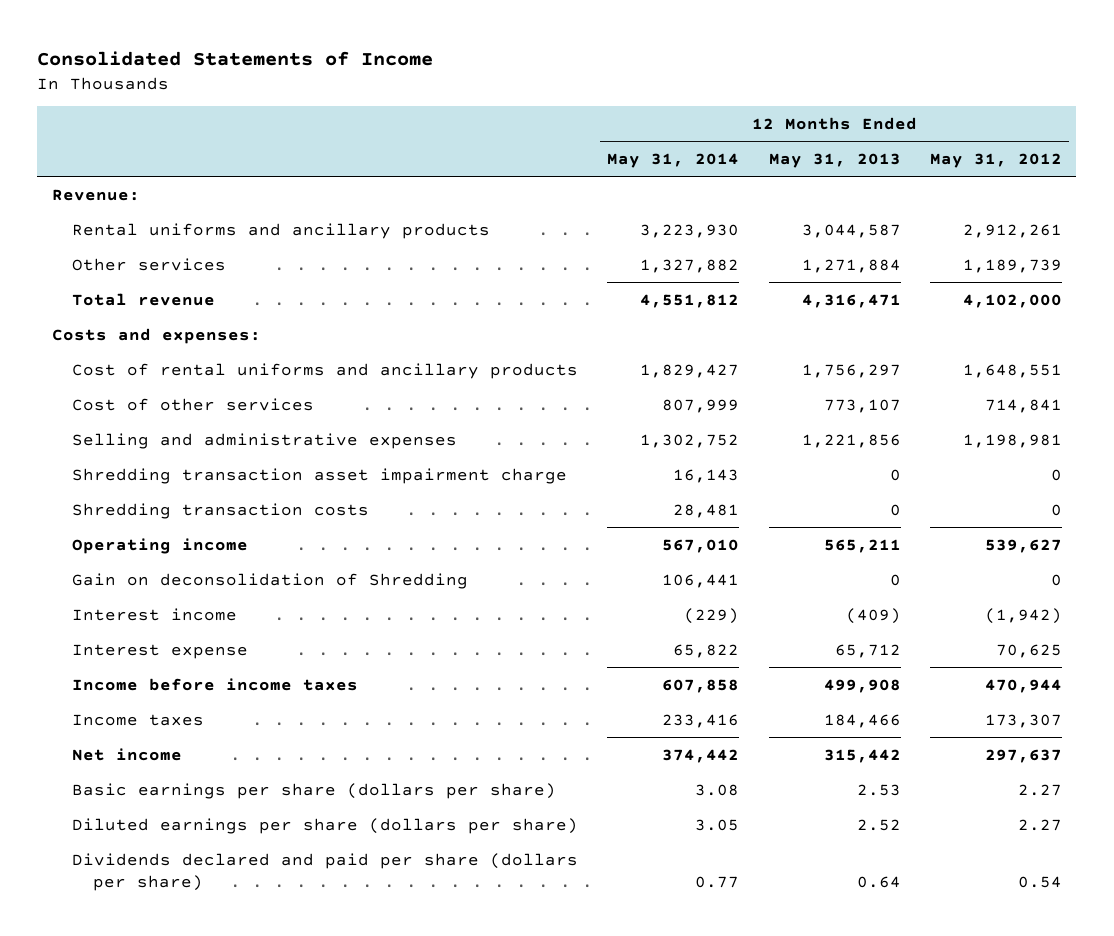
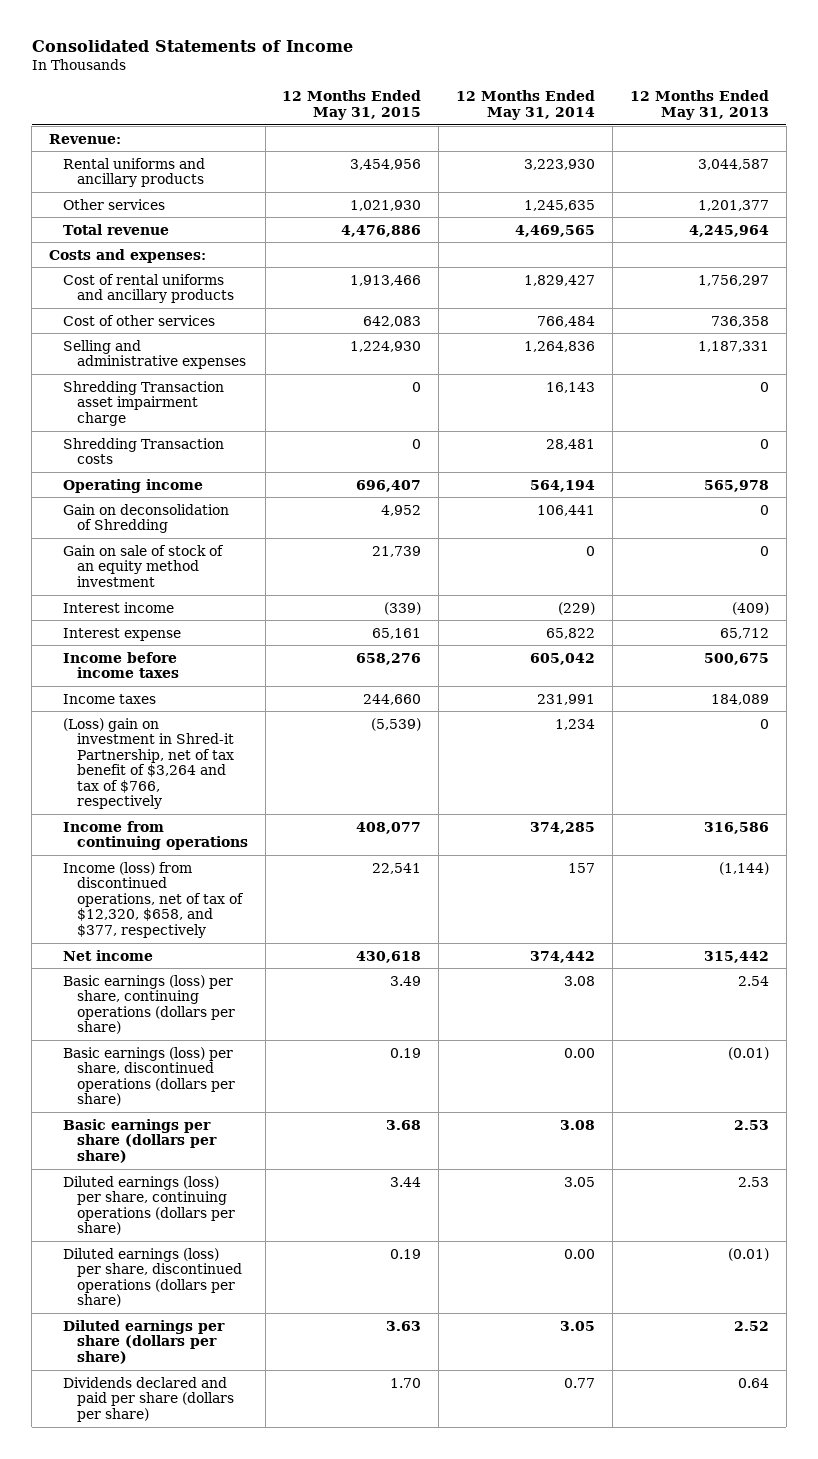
[929,153,1062,169] May 31, 2012 -> none
none -> [282,90,422,120] 12 Months Ended May 31, 2015
[640,258,740,273] 1,327,882 -> [524,199,596,211] 1,245,635
[801,258,901,273] 1,271,884 -> [697,199,769,211] 1,201,377
[640,293,740,308] 4,551,812 -> [515,224,596,237] 4,469,565
[801,293,901,308] 4,316,471 -> [688,224,769,237] 4,245,964
[662,398,740,413] 807,999 -> [537,315,596,327] 766,484
[823,398,901,413] 773,107 -> [710,315,769,327] 736,358
[640,433,740,448] 1,302,752 -> [524,340,596,352] 1,264,836
[801,433,901,448] 1,221,856 -> [697,340,769,352] 1,187,331
[72,467,568,484] Shredding transaction asset impairment charge -> [62,380,224,426] Shredding Transaction asset impairment charge
[72,502,370,519] Shredding transaction costs -> [62,437,224,465] Shredding Transaction costs
[662,538,740,553] 567,010 -> [530,479,596,492] 564,194
[823,538,901,553] 565,211 -> [703,479,769,492] 565,978
none -> [62,544,224,587] Gain on sale of stock of an equity method investment
[662,678,740,693] 607,858 -> [530,652,596,665] 605,042
[823,678,901,693] 499,908 -> [703,652,769,665] 500,675
[662,713,740,728] 233,416 -> [537,693,596,705] 231,991
[823,713,901,728] 184,466 -> [710,693,769,705] 184,089
none -> [62,717,234,810] (Loss) gain on investment in Shred-it Partnership, net of tax benefit of $3,264 and tax of $766, respectively
none -> [62,820,248,851] Income from continuing operations
none -> [62,861,244,938] Income (loss) from discontinued operations, net of tax of $12,320, $658, and $377, respectively
none -> [62,974,235,1035] Basic earnings (loss) per share, continuing operations (dollars per share)
none -> [62,1046,235,1107] Basic earnings (loss) per share, discontinued operations (dollars per share)
none -> [62,1175,235,1236] Diluted earnings (loss) per share, continuing operations (dollars per share)
none -> [62,1247,242,1308] Diluted earnings (loss) per share, discontinued operations (dollars per share)

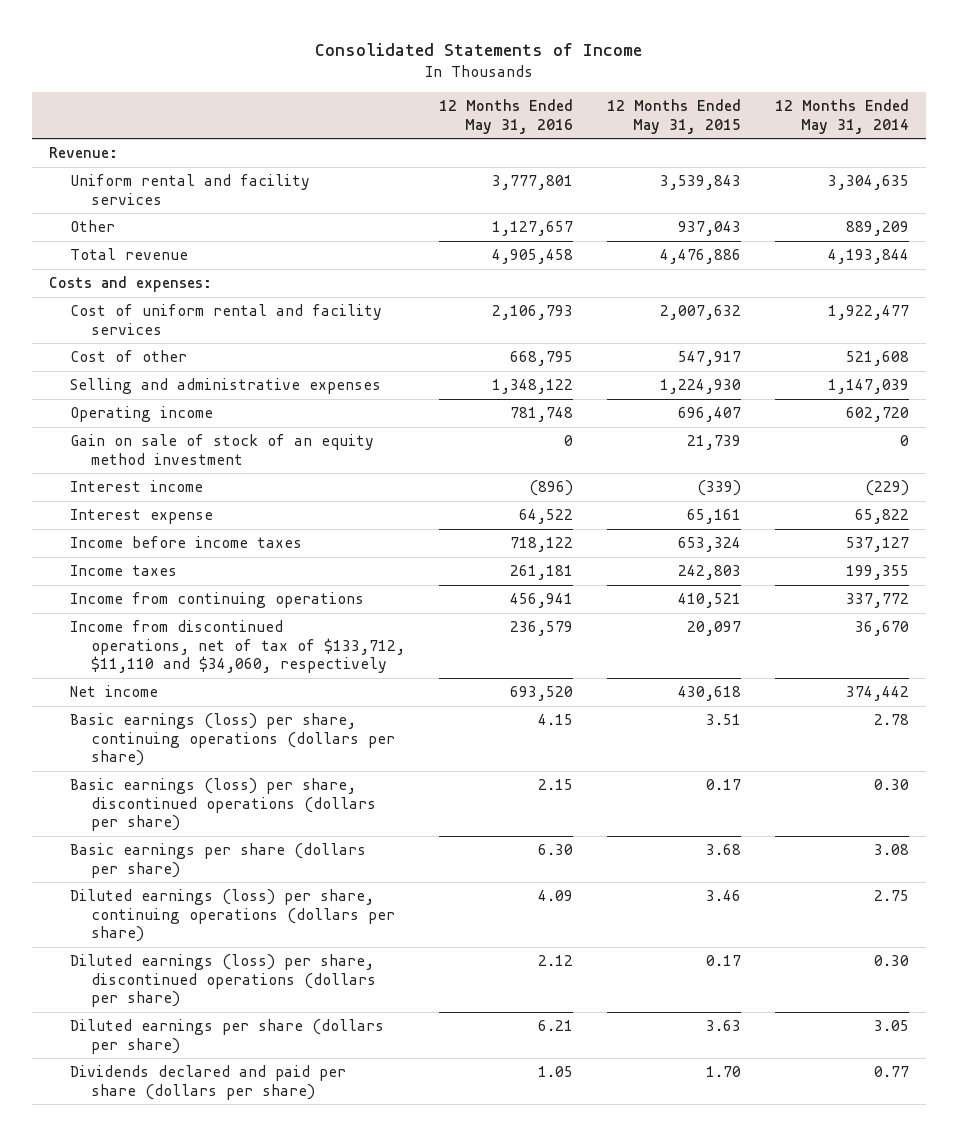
[629,90,769,120] 12 Months Ended May 31, 2013 -> none
none -> [439,99,574,134] 12 Months Ended May 31, 2016
[62,157,205,188] Rental uniforms and ancillary products -> [70,174,311,205] Uniform rental and facility services
[350,158,422,170] 3,454,956 -> [660,175,742,191] 3,539,843
[524,158,596,170] 3,223,930 -> [828,175,910,191] 3,304,635
[62,198,165,210] Other services -> [70,220,116,233] Other
[350,199,422,211] 1,021,930 -> [678,221,742,237] 937,043
[524,199,596,211] 1,245,635 -> [846,221,910,237] 889,209
[515,224,596,237] 4,469,565 -> [828,249,910,265] 4,193,844
[62,380,224,426] Shredding Transaction asset impairment charge -> none
[62,437,224,465] Shredding Transaction costs -> none
[62,503,229,534] Gain on deconsolidation of Shredding -> none
[62,273,234,304] Cost of rental uniforms and ancillary products -> [70,304,383,335] Cost of uniform rental and facility services
[350,274,422,286] 1,913,466 -> [660,305,742,321] 2,007,632
[524,274,596,286] 1,829,427 -> [828,305,910,321] 1,922,477
[62,314,215,326] Cost of other services -> [70,350,188,363] Cost of other
[363,315,422,327] 642,083 -> [678,351,742,367] 547,917
[537,315,596,327] 766,484 -> [846,351,910,367] 521,608
[524,340,596,352] 1,264,836 -> [828,379,910,395] 1,147,039
[530,479,596,492] 564,194 -> [846,407,910,423] 602,720
[62,717,234,810] (Loss) gain on investment in Shred-it Partnership, net of tax benefit of $3,264 and tax of $766, respectively -> none
[356,652,422,665] 658,276 -> [678,537,742,553] 653,324
[530,652,596,665] 605,042 -> [846,537,910,553] 537,127
[363,693,422,705] 244,660 -> [678,565,742,581] 242,803
[537,693,596,705] 231,991 -> [846,565,910,581] 199,355
[356,821,422,834] 408,077 -> [678,593,742,609] 410,521
[530,821,596,834] 374,285 -> [846,593,910,609] 337,772
[62,861,244,938] Income (loss) from discontinued operations, net of tax of $12,320, $658, and $377, respectively -> [70,620,406,674] Income from discontinued operations, net of tax of $133,712, $11,110 and $34,060, respectively
[372,862,422,874] 22,541 -> [687,621,742,637] 20,097
[568,862,596,873] 157 -> [855,621,910,637] 36,670
[390,975,422,986] 3.49 -> [706,714,742,726] 3.51
[564,975,596,986] 3.08 -> [874,714,910,726] 2.78
[390,1047,422,1058] 0.19 -> [706,779,742,791] 0.17
[564,1047,596,1058] 0.00 -> [874,779,910,791] 0.30
[390,1176,422,1187] 3.44 -> [706,890,742,902] 3.46
[564,1176,596,1187] 3.05 -> [874,890,910,902] 2.75
[390,1248,422,1259] 0.19 -> [706,955,742,967] 0.17
[564,1248,596,1259] 0.00 -> [874,955,910,967] 0.30

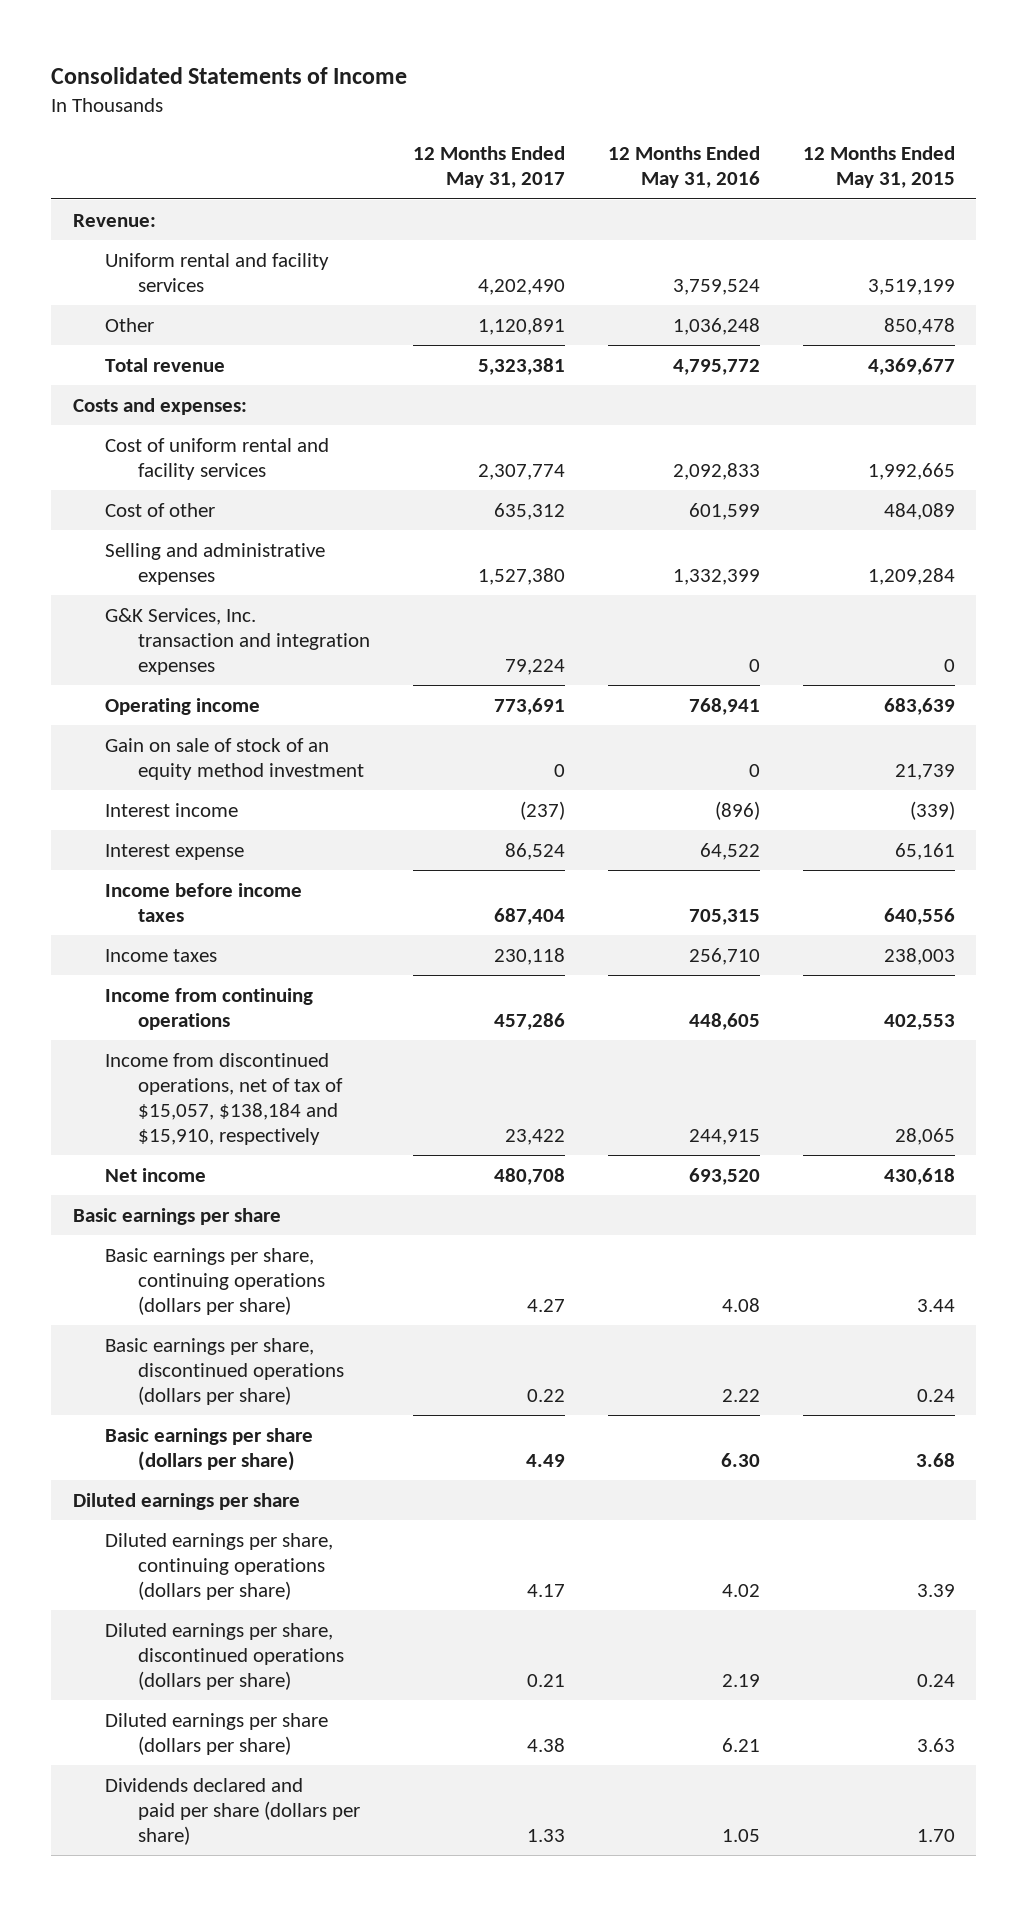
[775,99,910,134] 12 Months Ended May 31, 2014 -> none
none -> [412,146,565,189] 12 Months Ended May 31, 2017
[492,175,574,191] 3,777,801 -> [672,278,760,295] 3,759,524
[660,175,742,191] 3,539,843 -> [867,278,955,295] 3,519,199
[492,221,574,237] 1,127,657 -> [672,317,760,335] 1,036,248
[678,221,742,237] 937,043 -> [883,317,955,335] 850,478
[492,249,574,265] 4,905,458 -> [672,358,760,375] 4,795,772
[660,249,742,265] 4,476,886 -> [867,357,955,375] 4,369,677
[492,305,574,321] 2,106,793 -> [672,462,760,480] 2,092,833
[660,305,742,321] 2,007,632 -> [867,462,955,480] 1,992,665
[510,351,574,367] 668,795 -> [688,502,760,520] 601,599
[678,351,742,367] 547,917 -> [883,502,955,520] 484,089
[492,379,574,395] 1,348,122 -> [672,568,760,585] 1,332,399
[660,379,742,395] 1,224,930 -> [867,567,955,585] 1,209,284
none -> [105,607,370,675] G&K Services, Inc. transaction and integration expenses
[510,407,574,423] 781,748 -> [688,697,760,715] 768,941
[678,407,742,423] 696,407 -> [883,697,955,715] 683,639
[510,537,574,553] 718,122 -> [688,908,760,925] 705,315
[678,537,742,553] 653,324 -> [883,907,955,925] 640,556
[510,565,574,581] 261,181 -> [688,947,760,965] 256,710
[678,565,742,581] 242,803 -> [883,947,955,965] 238,003
[510,593,574,609] 456,941 -> [688,1012,760,1030] 448,605
[678,593,742,609] 410,521 -> [883,1013,955,1030] 402,553
[70,620,406,674] Income from discontinued operations, net of tax of $133,712, $11,110 and $34,060, respectively -> [105,1052,343,1145] Income from discontinued operations, net of tax of $15,057, $138,184 and $15,910, respectively
[510,621,574,637] 236,579 -> [688,1128,760,1145] 244,915
[687,621,742,637] 20,097 -> [894,1127,955,1145] 28,065
none -> [72,1207,281,1225] Basic earnings per share
[70,713,396,767] Basic earnings (loss) per share, continuing operations (dollars per share) -> [105,1247,325,1315] Basic earnings per share, continuing operations (dollars per share)
[538,714,574,726] 4.15 -> [721,1297,760,1312] 4.08
[706,714,742,726] 3.51 -> [916,1298,955,1312] 3.44
[70,778,377,832] Basic earnings (loss) per share, discontinued operations (dollars per share) -> [105,1337,344,1405] Basic earnings per share, discontinued operations (dollars per share)
[538,779,574,791] 2.15 -> [721,1388,760,1402] 2.22
[706,779,742,791] 0.17 -> [916,1388,955,1402] 0.24
none -> [72,1492,300,1510] Diluted earnings per share
[70,889,396,943] Diluted earnings (loss) per share, continuing operations (dollars per share) -> [105,1532,334,1600] Diluted earnings per share, continuing operations (dollars per share)
[538,890,574,902] 4.09 -> [721,1583,760,1597] 4.02
[706,890,742,902] 3.46 -> [916,1583,955,1597] 3.39
[70,954,377,1008] Diluted earnings (loss) per share, discontinued operations (dollars per share) -> [105,1622,344,1690] Diluted earnings per share, discontinued operations (dollars per share)
[538,955,574,967] 2.12 -> [721,1673,760,1687] 2.19
[706,955,742,967] 0.17 -> [916,1673,955,1687] 0.24

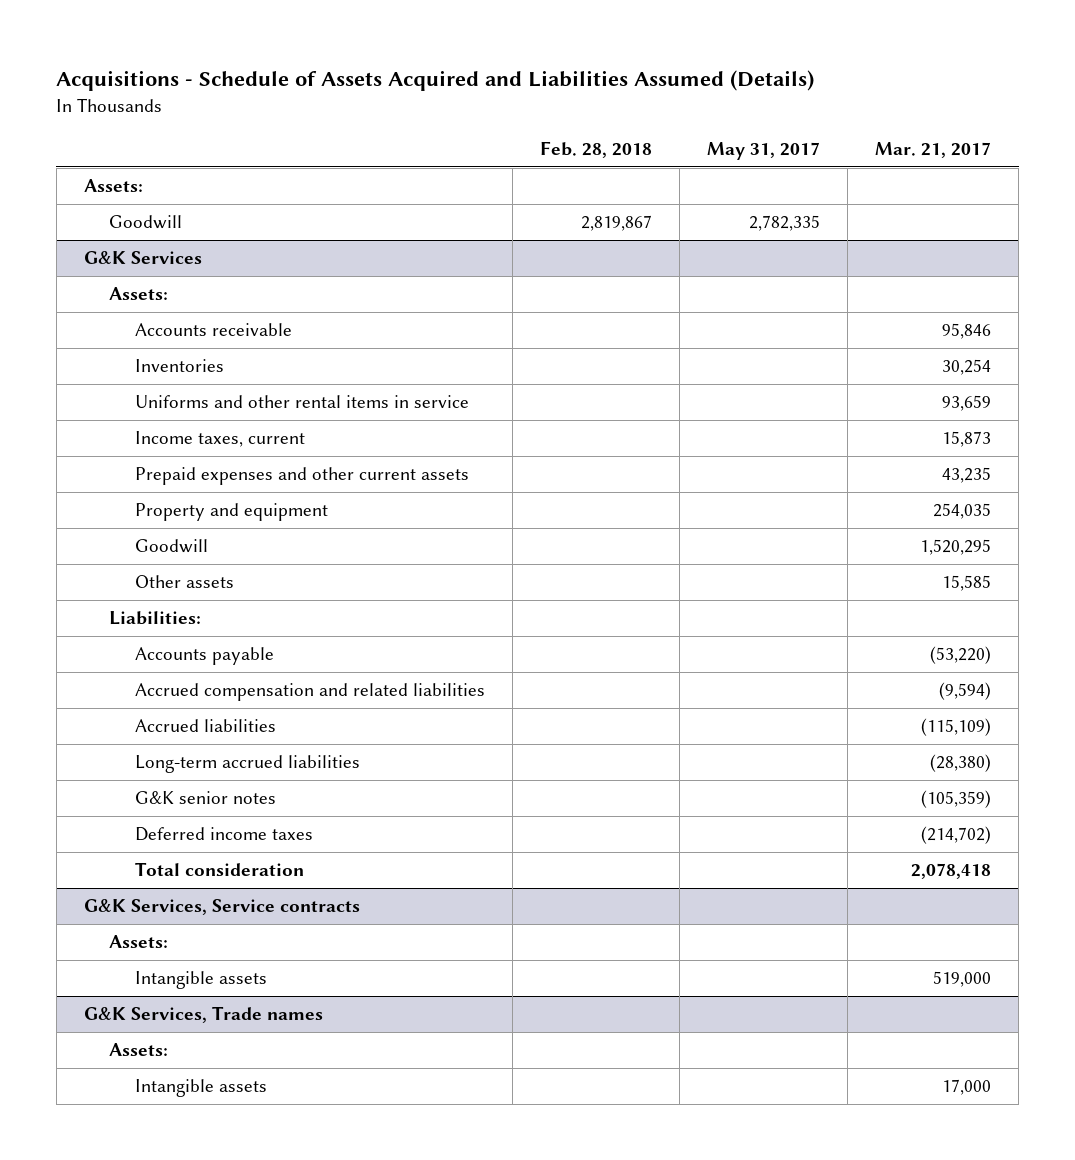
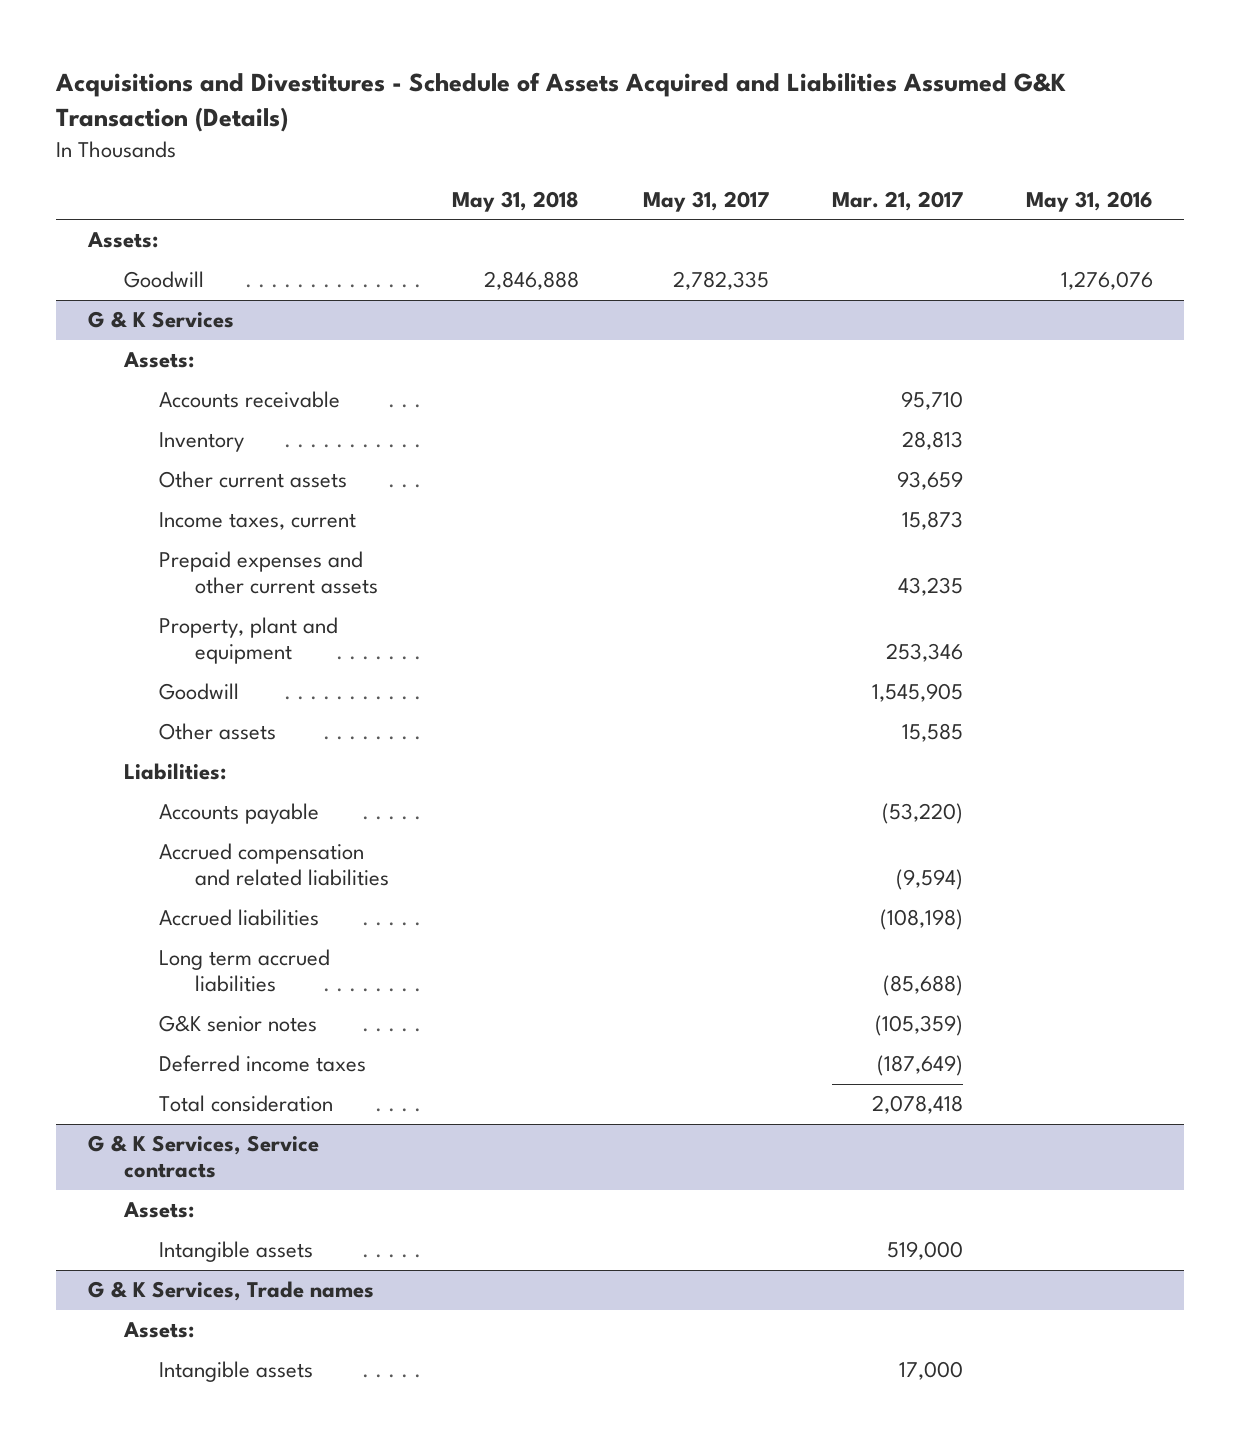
[56,69,815,91] Acquisitions - Schedule of Assets Acquired and Liabilities Assumed (Details) -> [55,72,1067,133] Acquisitions and Divestitures - Schedule of Assets Acquired and Liabilities Assumed G&K Transaction (Details)
[540,140,653,158] Feb. 28, 2018 -> none
none -> [452,190,580,212] May 31, 2018
none -> [1025,190,1153,212] May 31, 2016
[83,251,202,265] G&K Services -> [87,311,234,329] G & K Services
[135,359,225,373] Inventories -> none
[942,323,992,340] 95,846 -> [900,391,963,411] 95,710
none -> [159,432,245,453] Inventory
[135,395,470,409] Uniforms and other rental items in service -> [159,471,348,489] Other current assets
[135,503,329,522] Property and equipment -> [159,617,339,665] Property, plant and equipment
[933,503,992,520] 254,035 -> [885,643,963,663] 253,346
[920,539,992,556] 1,520,295 -> [871,683,963,703] 1,545,905
[921,718,992,737] (115,109) -> [879,909,963,931] (108,198)
[135,755,361,774] Long-term accrued liabilities -> [159,949,331,993] Long term accrued liabilities
[930,754,992,773] (28,380) -> [882,975,963,997] (85,688)
[921,826,992,845] (214,702) -> [876,1055,963,1077] (187,649)
[83,899,360,916] G&K Services, Service contracts -> [87,1135,319,1179] G & K Services, Service contracts
[83,1006,323,1024] G&K Services, Trade names -> [87,1281,374,1302] G & K Services, Trade names

